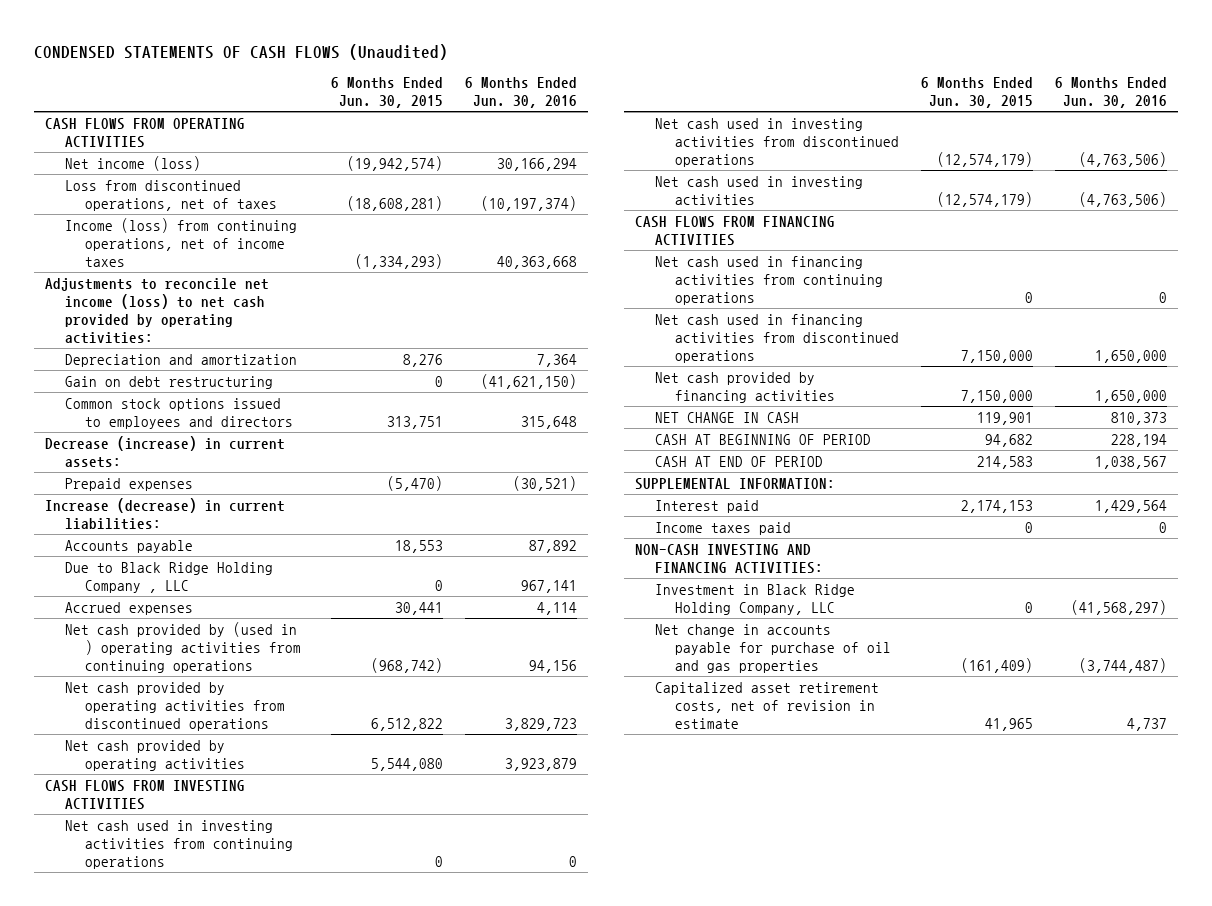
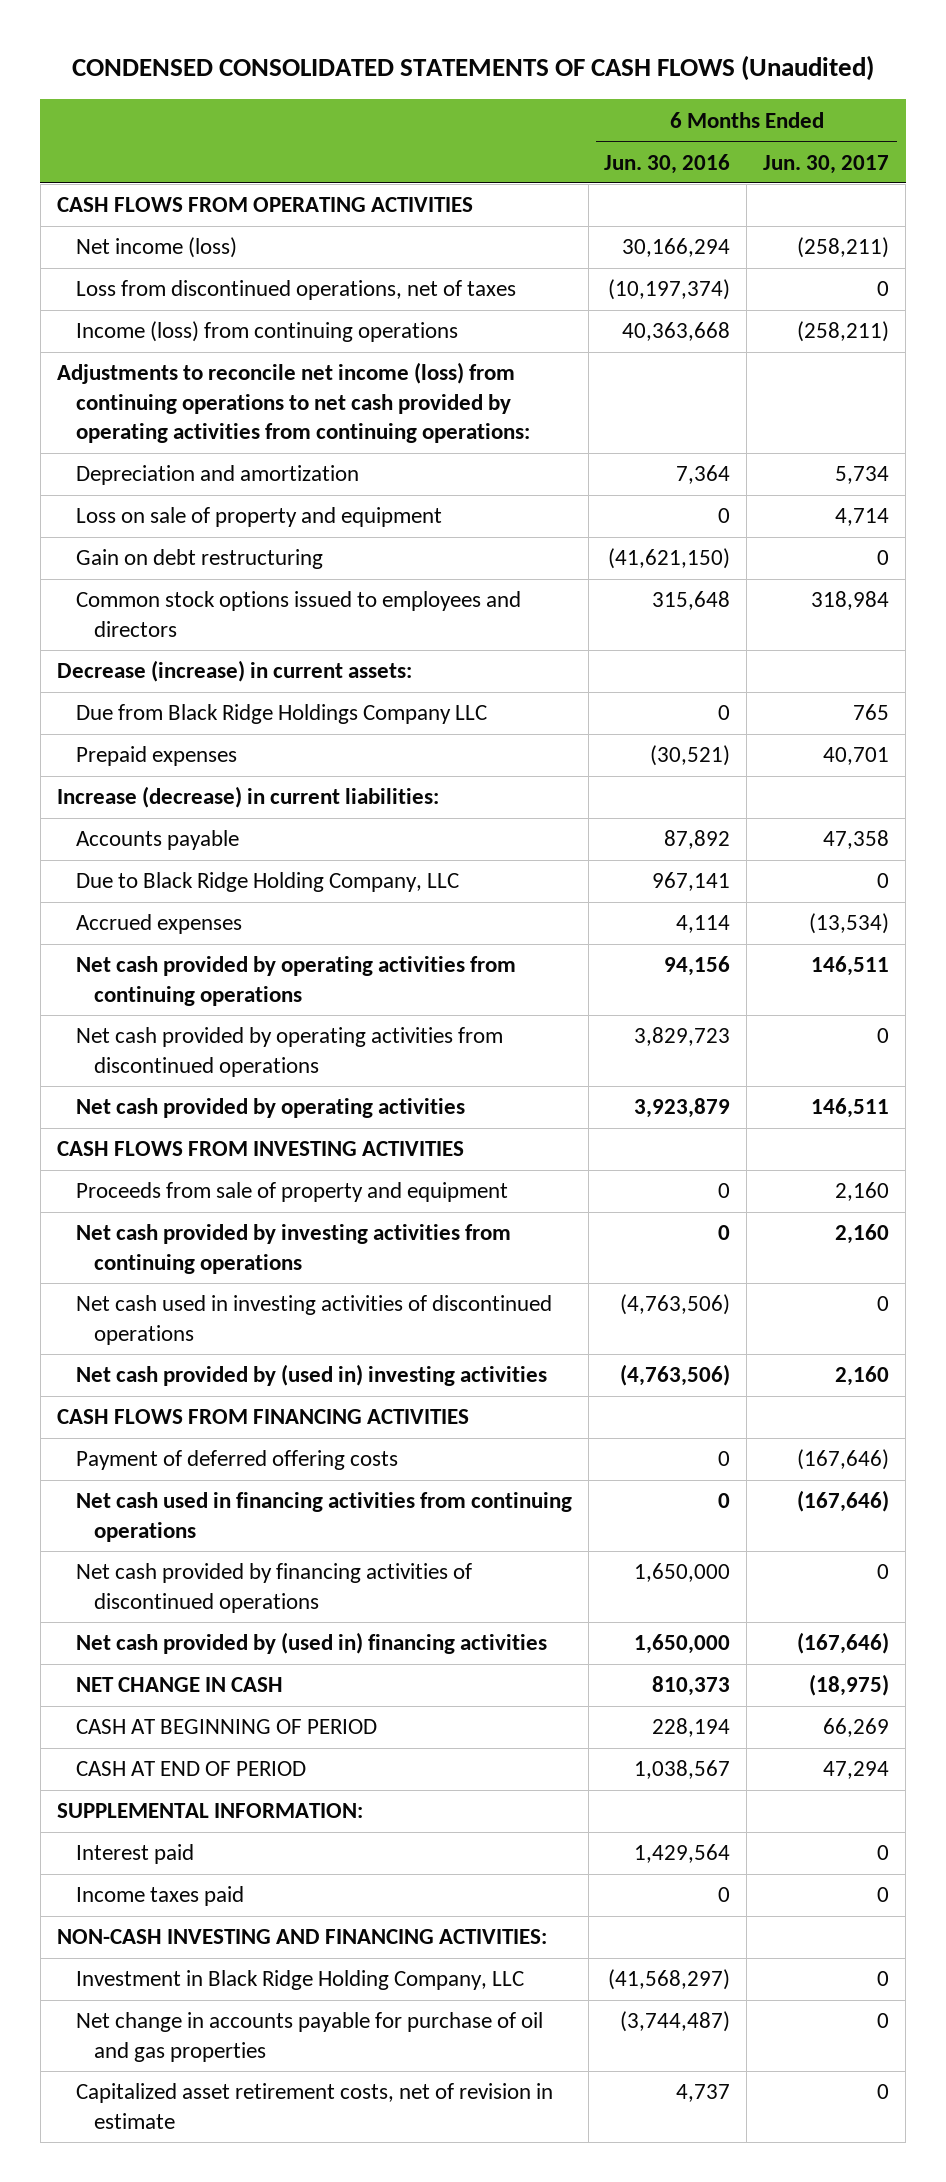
[33,43,448,60] CONDENSED STATEMENTS OF CASH FLOWS (Unaudited) -> [72,55,875,82] CONDENSED CONSOLIDATED STATEMENTS OF CASH FLOWS (Unaudited)
[330,76,443,108] 6 Months Ended Jun. 30, 2015 -> none
none -> [763,154,890,174] Jun. 30, 2017
[64,217,297,267] Income (loss) from continuing operations, net of income taxes -> [75,321,458,343] Income (loss) from continuing operations
[44,277,269,345] Adjustments to reconcile net income (loss) to net cash provided by operating activities: -> [56,362,530,444] Adjustments to reconcile net income (loss) from continuing operations to net cash provided by operating activities from continuing operations:
none -> [75,507,442,528] Loss on sale of property and equipment
none -> [75,704,487,725] Due from Black Ridge Holdings Company LLC
[64,561,273,593] Due to Black Ridge Holding Company , LLC -> [75,872,459,893] Due to Black Ridge Holding Company, LLC
[64,621,301,673] Net cash provided by (used in ) operating activities from continuing operations -> [75,956,516,1006] Net cash provided by operating activities from continuing operations
none -> [75,1182,508,1203] Proceeds from sale of property and equipment
[64,819,293,869] Net cash used in investing activities from continuing operations -> [75,1224,511,1274] Net cash provided by investing activities from continuing operations
[654,117,899,167] Net cash used in investing activities from discontinued operations -> [75,1295,552,1345] Net cash used in investing activities of discontinued operations
[654,175,863,205] Net cash used in investing activities -> [75,1364,547,1387] Net cash provided by (used in) investing activities
none -> [75,1450,398,1471] Payment of deferred offering costs
[654,313,899,363] Net cash used in financing activities from discontinued operations -> [75,1563,472,1613] Net cash provided by financing activities of discontinued operations
[654,371,835,403] Net cash provided by financing activities -> [75,1632,547,1655] Net cash provided by (used in) financing activities

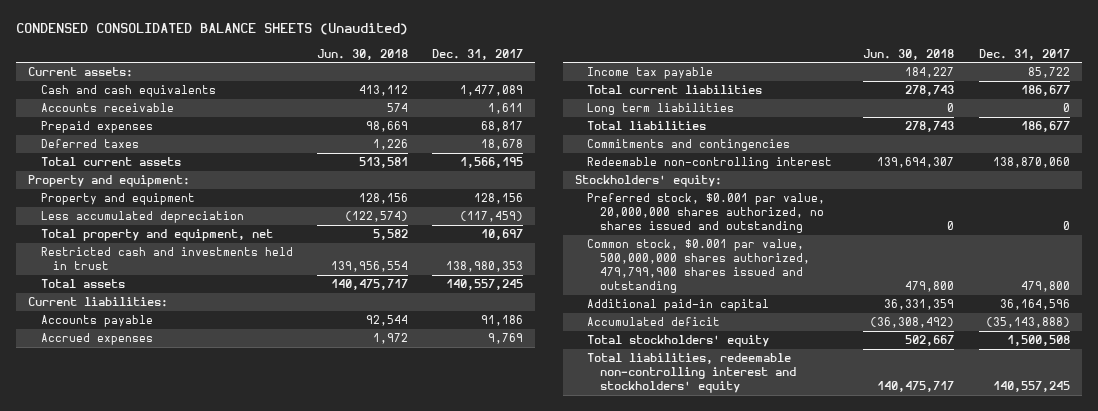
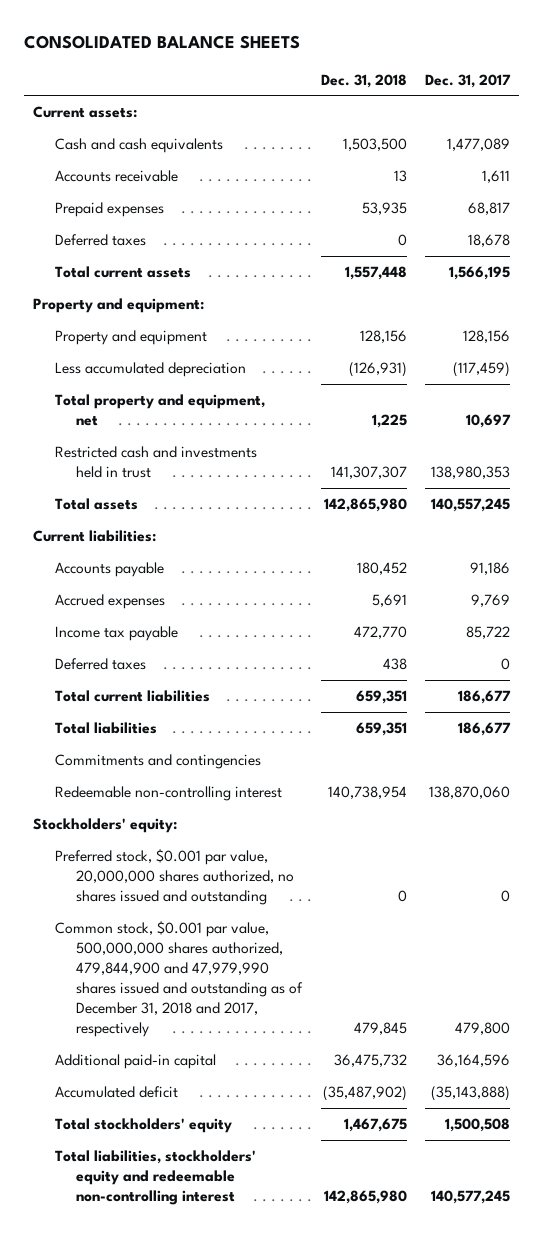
[16,23,409,36] CONDENSED CONSOLIDATED BALANCE SHEETS (Unaudited) -> [24,35,301,50] CONSOLIDATED BALANCE SHEETS
[316,48,408,60] Jun. 30, 2018 -> none
none -> [320,73,407,88] Dec. 31, 2018
none -> [54,657,146,670] Deferred taxes
[587,103,735,116] Long term liabilities -> none
[587,239,810,294] Common stock, $0.001 par value, 500,000,000 shares authorized, 479,799,900 shares issued and outstanding -> [54,920,304,1038] Common stock, $0.001 par value, 500,000,000 shares authorized, 479,844,900 and 47,979,990 shares issued and outstanding as of December 31, 2018 and 2017, respectively
[587,353,796,394] Total liabilities, redeemable non-controlling interest and stockholders' equity -> [54,1149,256,1206] Total liabilities, stockholders' equity and redeemable non-controlling interest
[992,381,1070,393] 140,557,245 -> [430,1190,510,1205] 140,577,245

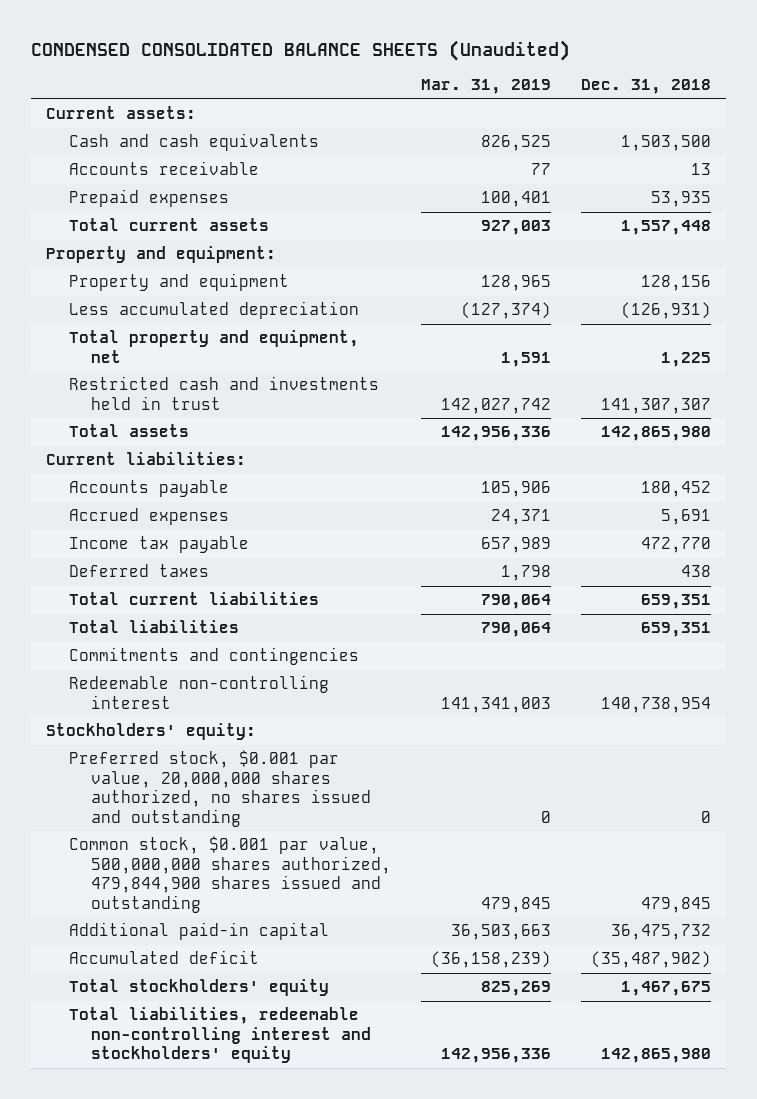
[24,35,301,50] CONSOLIDATED BALANCE SHEETS -> [31,39,571,61] CONDENSED CONSOLIDATED BALANCE SHEETS (Unaudited)
[424,73,511,88] Dec. 31, 2017 -> none
none -> [420,79,551,95] Mar. 31, 2019
[54,233,146,246] Deferred taxes -> none
[54,920,304,1038] Common stock, $0.001 par value, 500,000,000 shares authorized, 479,844,900 and 47,979,990 shares issued and outstanding as of December 31, 2018 and 2017, respectively -> [68,836,391,913] Common stock, $0.001 par value, 500,000,000 shares authorized, 479,844,900 shares issued and outstanding
[54,1149,256,1206] Total liabilities, stockholders' equity and redeemable non-controlling interest -> [68,1007,371,1064] Total liabilities, redeemable non-controlling interest and stockholders' equity

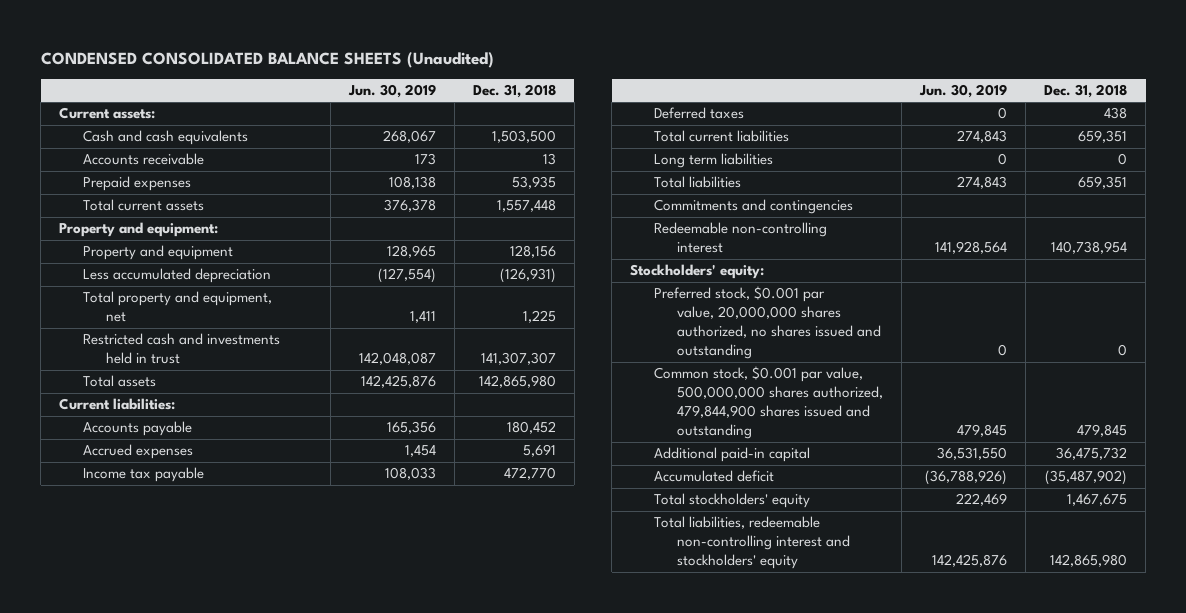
[420,79,551,95] Mar. 31, 2019 -> none
none -> [348,84,437,99] Jun. 30, 2019
none -> [653,153,773,169] Long term liabilities

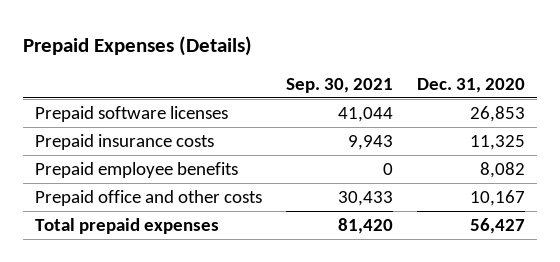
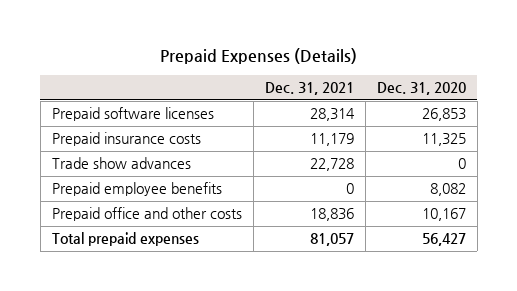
[286,77,394,93] Sep. 30, 2021 -> none
none -> [264,82,354,96] Dec. 31, 2021
none -> [51,157,191,170] Trade show advances

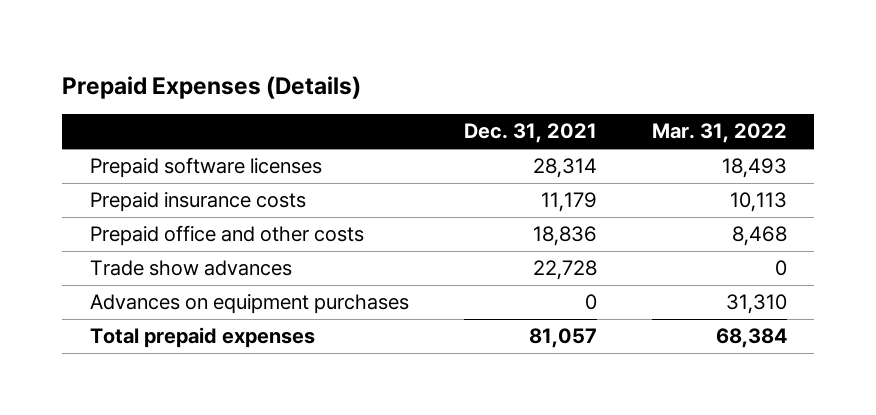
[376,82,466,96] Dec. 31, 2020 -> none
none -> [651,123,787,144] Mar. 31, 2022
[51,182,222,197] Prepaid employee benefits -> none
[51,157,191,170] Trade show advances -> [89,260,292,277] Trade show advances
none -> [89,294,409,315] Advances on equipment purchases

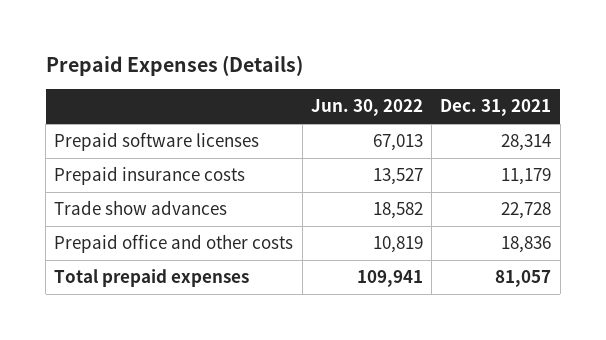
[651,123,787,144] Mar. 31, 2022 -> none
none -> [310,98,423,116] Jun. 30, 2022
[89,294,409,315] Advances on equipment purchases -> none
[89,225,364,247] Prepaid office and other costs -> [54,234,294,254] Prepaid office and other costs

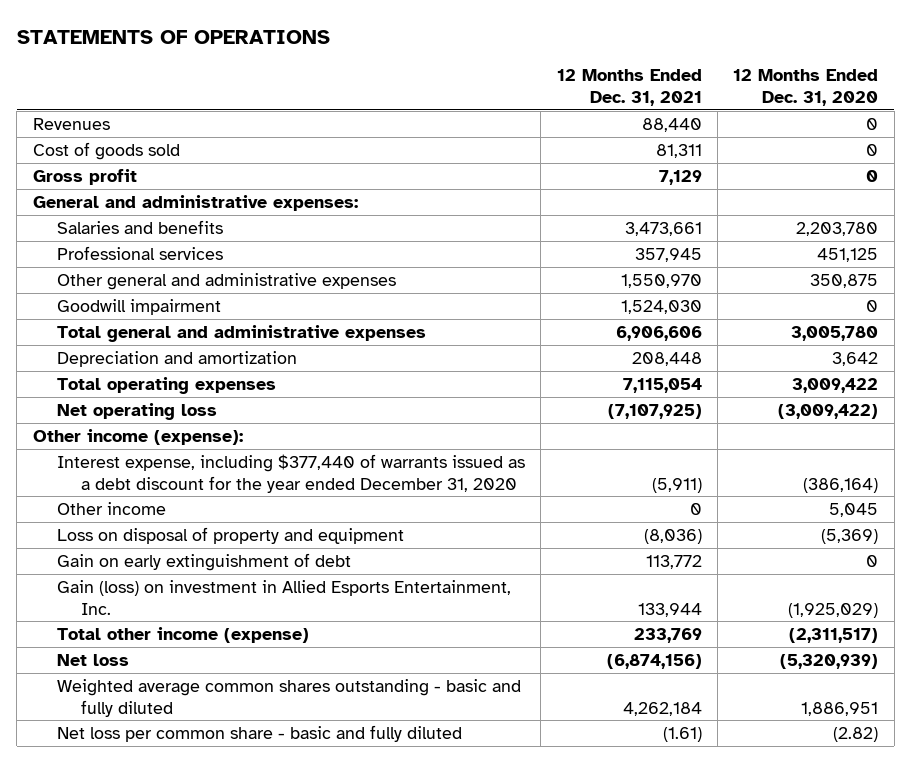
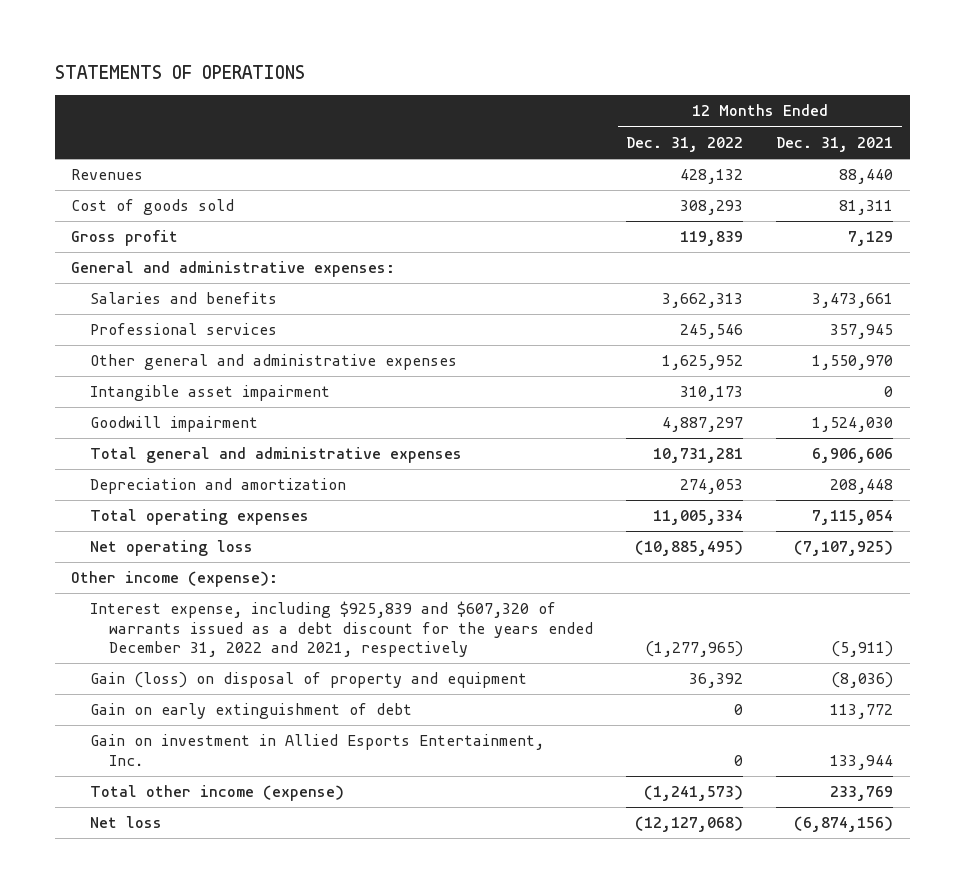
[733,69,879,106] 12 Months Ended Dec. 31, 2020 -> none
none -> [626,136,744,152] Dec. 31, 2022
none -> [90,385,331,402] Intangible asset impairment
[56,501,166,515] Other income -> none
[56,453,525,493] Interest expense, including $377,440 of warrants issued as a debt discount for the year ended December 31, 2020 -> [90,601,593,658] Interest expense, including $925,839 and $607,320 of warrants issued as a debt discount for the years ended December 31, 2022 and 2021, respectively
[56,526,404,544] Loss on disposal of property and equipment -> [90,672,528,689] Gain (loss) on disposal of property and equipment
[56,579,511,615] Gain (loss) on investment in Allied Esports Entertainment, Inc. -> [90,734,545,766] Gain on investment in Allied Esports Entertainment, Inc.
[56,678,521,717] Weighted average common shares outstanding - basic and fully diluted -> none
[56,724,462,742] Net loss per common share - basic and fully diluted -> none

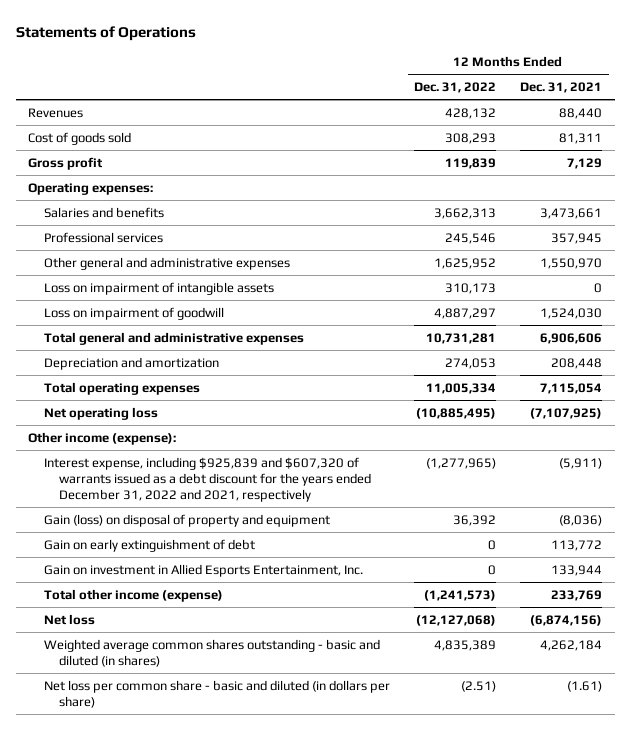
[54,65,305,80] STATEMENTS OF OPERATIONS -> [16,25,197,41] Statements of Operations
[71,261,396,278] General and administrative expenses: -> none
none -> [28,182,154,195] Operating expenses:
[90,385,331,402] Intangible asset impairment -> [43,281,274,295] Loss on impairment of intangible assets
[90,416,259,433] Goodwill impairment -> [43,306,224,320] Loss on impairment of goodwill
none -> [43,638,380,667] Weighted average common shares outstanding - basic and diluted (in shares)
none -> [43,679,390,708] Net loss per common share - basic and diluted (in dollars per share)

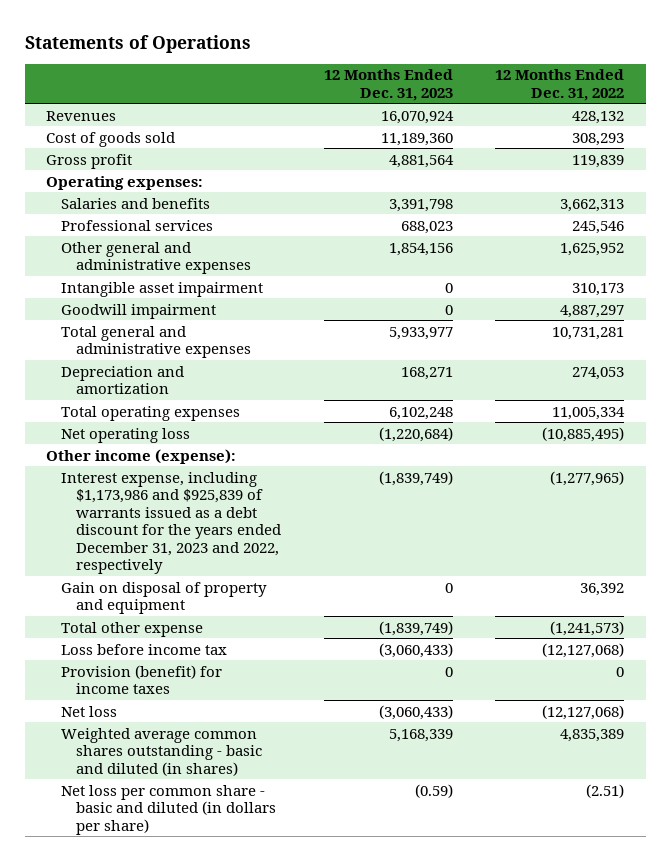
[520,82,603,94] Dec. 31, 2021 -> none
none -> [323,69,453,101] 12 Months Ended Dec. 31, 2023
[43,281,274,295] Loss on impairment of intangible assets -> [61,281,264,297] Intangible asset impairment
[43,306,224,320] Loss on impairment of goodwill -> [61,303,217,319] Goodwill impairment
[43,538,255,552] Gain on early extinguishment of debt -> none
[43,563,363,577] Gain on investment in Allied Esports Entertainment, Inc. -> none
[43,456,372,503] Interest expense, including $925,839 and $607,320 of warrants issued as a debt discount for the years ended December 31, 2022 and 2021, respectively -> [61,471,282,575] Interest expense, including $1,173,986 and $925,839 of warrants issued as a debt discount for the years ended December 31, 2023 and 2022, respectively
[43,513,330,527] Gain (loss) on disposal of property and equipment -> [61,581,268,615] Gain on disposal of property and equipment
[43,588,223,602] Total other income (expense) -> [61,621,204,637] Total other expense
none -> [61,643,228,655] Loss before income tax
none -> [61,664,223,695] Provision (benefit) for income taxes

